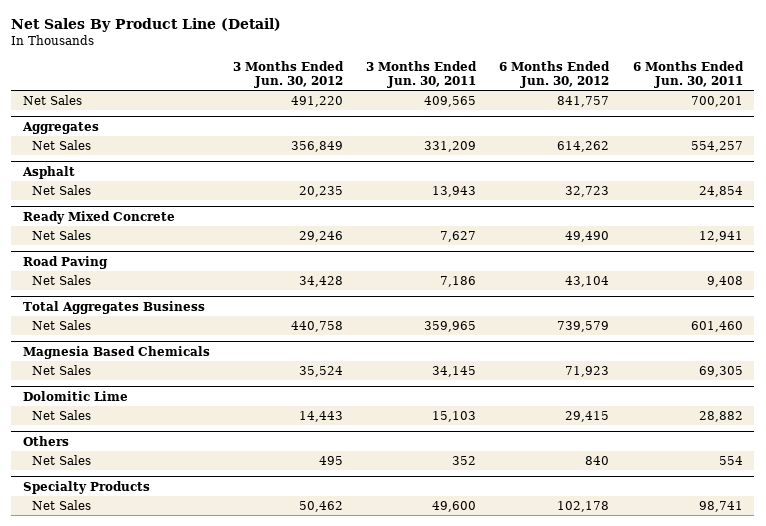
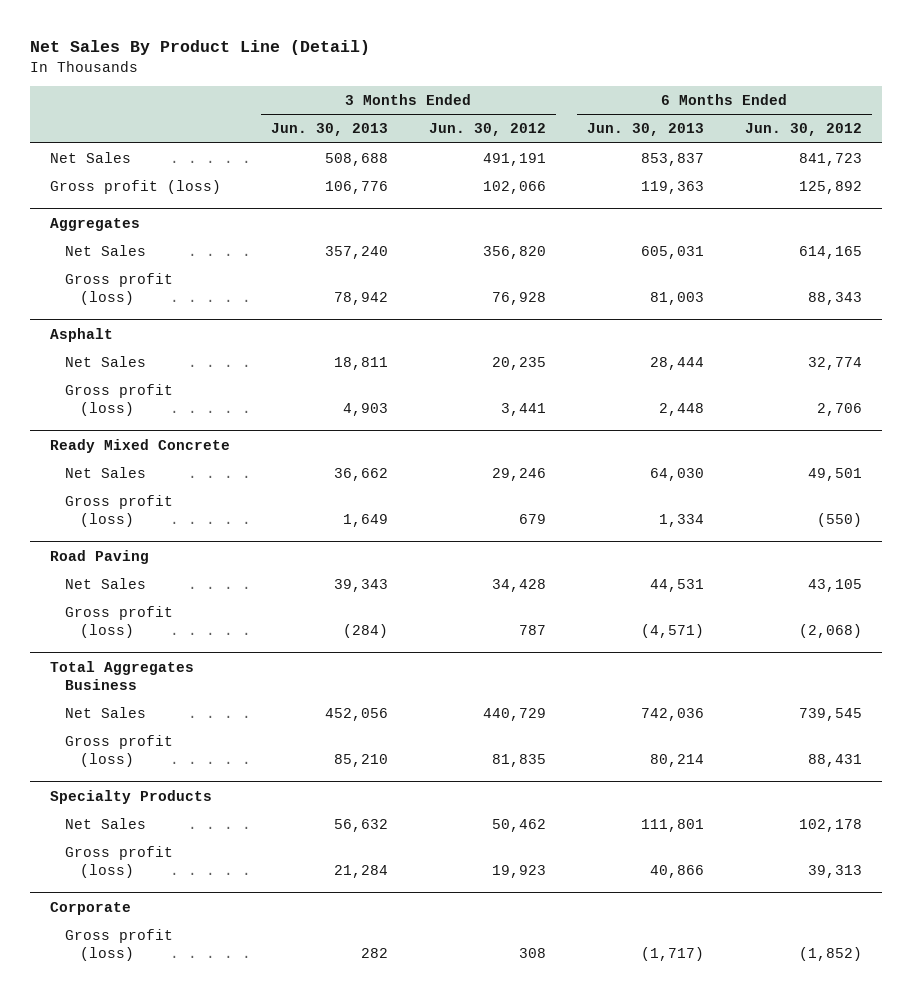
[366,60,478,88] 3 Months Ended Jun. 30, 2011 -> none
[632,60,744,88] 6 Months Ended Jun. 30, 2011 -> none
none -> [271,123,389,137] Jun. 30, 2013
none -> [586,123,704,137] Jun. 30, 2013
[291,95,344,107] 491,220 -> [482,152,546,166] 491,191
[557,95,610,107] 841,757 -> [798,152,862,166] 841,723
none -> [50,179,222,194] Gross profit (loss)
[291,140,344,152] 356,849 -> [482,245,546,259] 356,820
[557,140,610,152] 614,262 -> [798,245,862,259] 614,165
none -> [64,272,173,305] Gross profit (loss)
[565,185,610,197] 32,723 -> [807,356,862,370] 32,774
none -> [64,383,173,416] Gross profit (loss)
[565,230,610,242] 49,490 -> [807,467,862,481] 49,501
none -> [64,494,173,527] Gross profit (loss)
[565,275,610,287] 43,104 -> [807,578,862,592] 43,105
none -> [64,605,173,638] Gross profit (loss)
[22,345,210,359] Magnesia Based Chemicals -> none
[31,364,91,375] Net Sales -> none
[22,390,128,401] Dolomitic Lime -> none
[31,409,91,420] Net Sales -> none
[22,435,69,446] Others -> none
[31,454,91,465] Net Sales -> none
[291,320,344,332] 440,758 -> [482,707,546,721] 440,729
[557,320,610,332] 739,579 -> [798,707,862,721] 739,545
none -> [64,734,173,767] Gross profit (loss)
none -> [64,845,173,878] Gross profit (loss)
none -> [50,901,132,915] Corporate
none -> [64,928,173,961] Gross profit (loss)

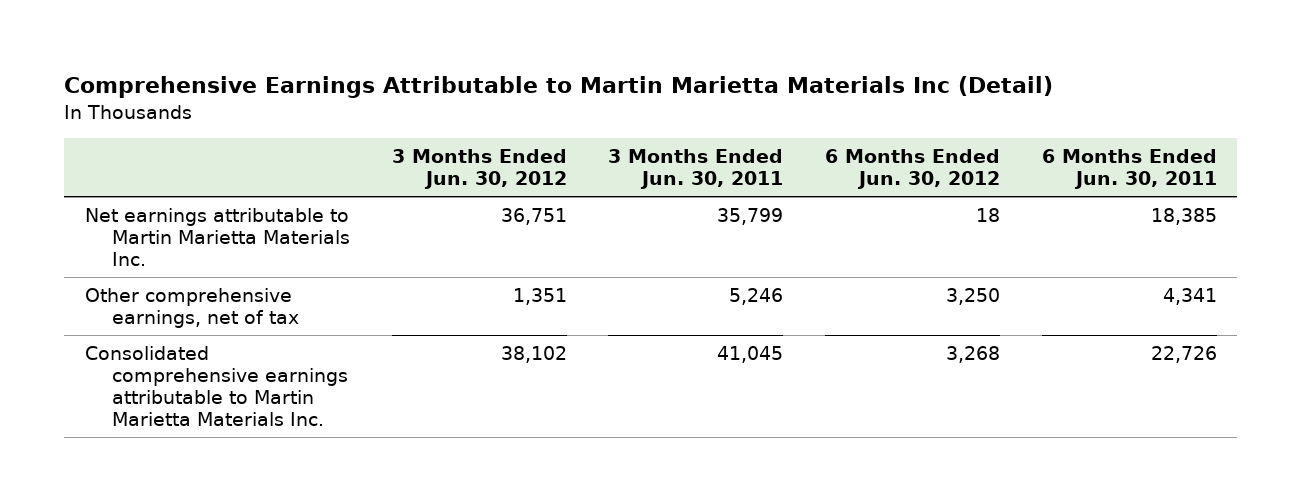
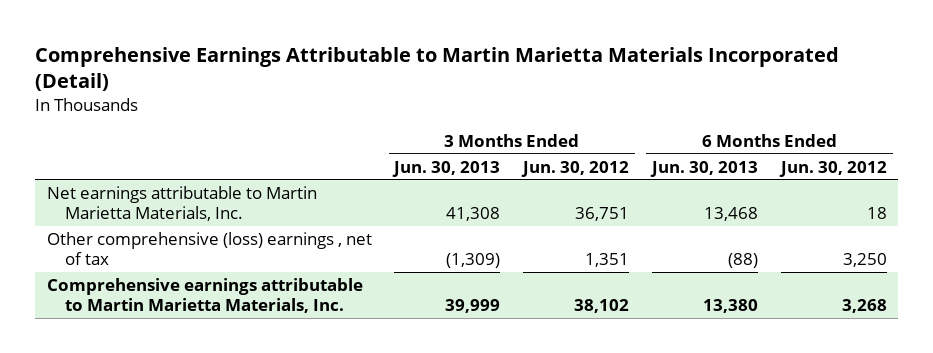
[63,76,1053,99] Comprehensive Earnings Attributable to Martin Marietta Materials Inc (Detail) -> [35,46,840,92] Comprehensive Earnings Attributable to Martin Marietta Materials Incorporated (Detail)
[608,148,784,189] 3 Months Ended Jun. 30, 2011 -> none
[1041,148,1217,189] 6 Months Ended Jun. 30, 2011 -> none
none -> [392,160,501,177] Jun. 30, 2013
none -> [650,160,759,177] Jun. 30, 2013
[84,207,351,267] Net earnings attributable to Martin Marietta Materials Inc. -> [46,185,317,222] Net earnings attributable to Martin Marietta Materials, Inc.
[84,287,300,328] Other comprehensive earnings, net of tax -> [46,231,372,266] Other comprehensive (loss) earnings , net of tax
[84,345,349,427] Consolidated comprehensive earnings attributable to Martin Marietta Materials Inc. -> [46,277,363,314] Comprehensive earnings attributable to Martin Marietta Materials, Inc.

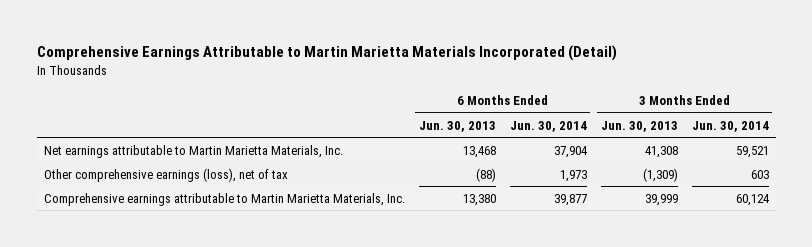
[521,160,630,177] Jun. 30, 2012 -> none
[778,160,887,177] Jun. 30, 2012 -> none
none -> [509,120,587,132] Jun. 30, 2014
none -> [691,120,769,132] Jun. 30, 2014
[46,231,372,266] Other comprehensive (loss) earnings , net of tax -> [43,167,288,182] Other comprehensive earnings (loss), net of tax

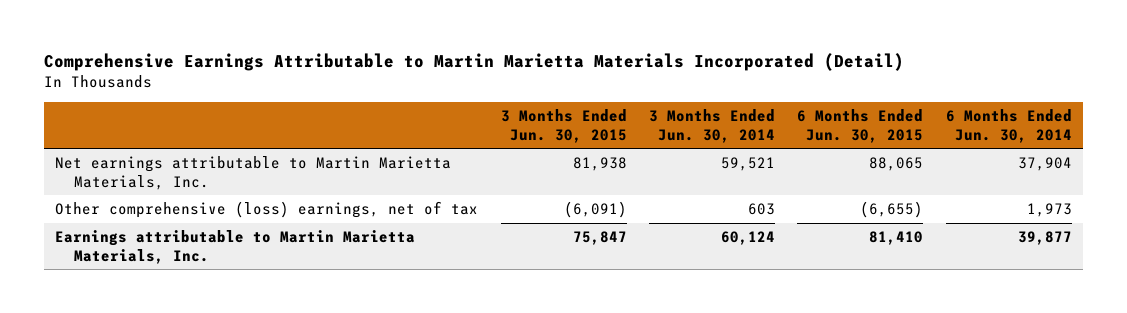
[418,120,496,132] Jun. 30, 2013 -> none
[600,120,678,132] Jun. 30, 2013 -> none
none -> [500,108,627,143] 3 Months Ended Jun. 30, 2015
none -> [797,108,924,143] 6 Months Ended Jun. 30, 2015
[43,167,288,182] Other comprehensive earnings (loss), net of tax -> [55,200,479,218] Other comprehensive (loss) earnings, net of tax
[43,192,405,206] Comprehensive earnings attributable to Martin Marietta Materials, Inc. -> [55,229,416,264] Earnings attributable to Martin Marietta Materials, Inc.

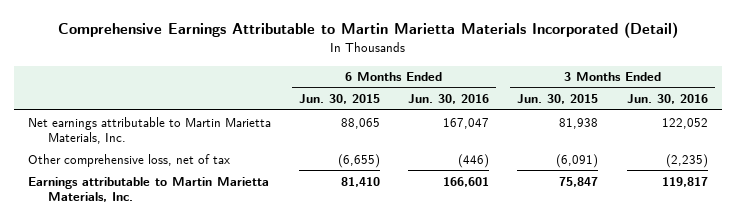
[648,108,775,143] 3 Months Ended Jun. 30, 2014 -> none
[945,108,1072,143] 6 Months Ended Jun. 30, 2014 -> none
none -> [408,94,490,105] Jun. 30, 2016
none -> [626,94,708,105] Jun. 30, 2016
[55,200,479,218] Other comprehensive (loss) earnings, net of tax -> [28,153,231,167] Other comprehensive loss, net of tax

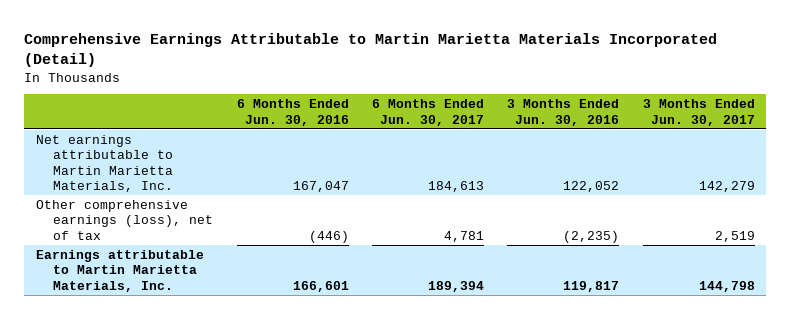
[299,94,381,105] Jun. 30, 2015 -> none
[517,94,599,105] Jun. 30, 2015 -> none
none -> [371,99,484,126] 6 Months Ended Jun. 30, 2017
none -> [642,99,755,126] 3 Months Ended Jun. 30, 2017
[28,153,231,167] Other comprehensive loss, net of tax -> [36,199,214,240] Other comprehensive earnings (loss), net of tax

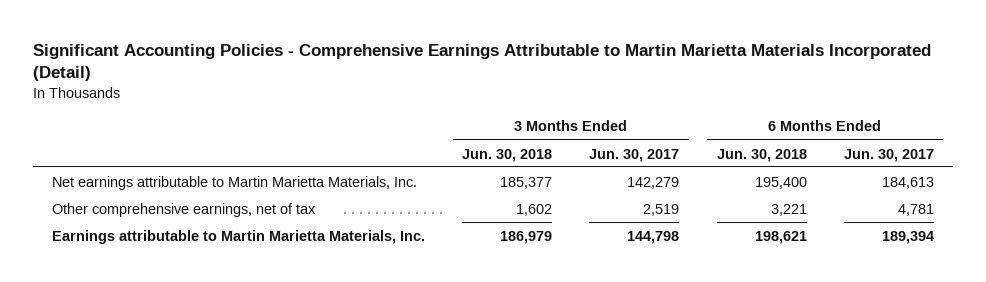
[24,33,718,68] Comprehensive Earnings Attributable to Martin Marietta Materials Incorporated (Detail) -> [32,43,931,82] Significant Accounting Policies - Comprehensive Earnings Attributable to Martin Marietta Materials Incorporated (Detail)
[236,99,349,126] 6 Months Ended Jun. 30, 2016 -> none
[507,99,620,126] 3 Months Ended Jun. 30, 2016 -> none
none -> [461,148,552,162] Jun. 30, 2018
none -> [716,148,807,162] Jun. 30, 2018
[36,199,214,240] Other comprehensive earnings (loss), net of tax -> [51,202,316,217] Other comprehensive earnings, net of tax

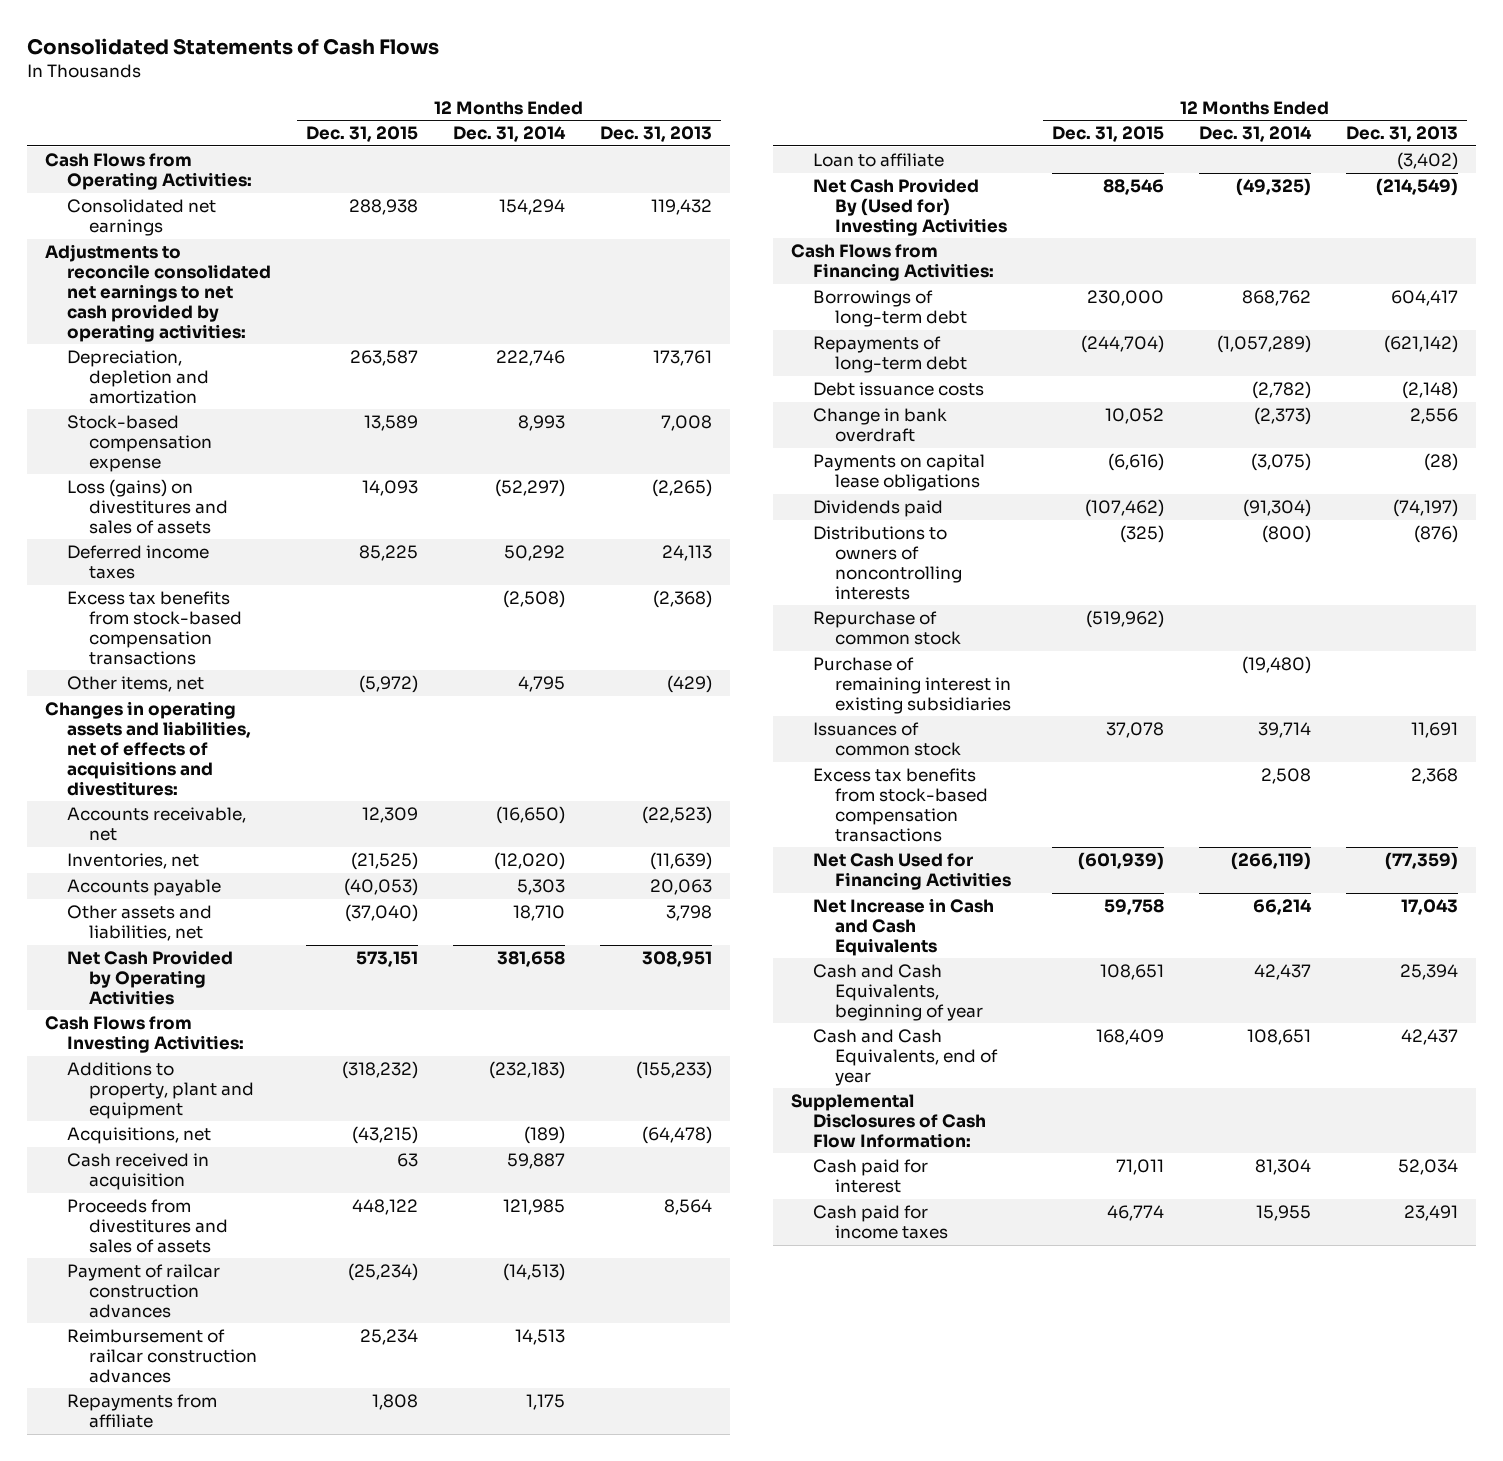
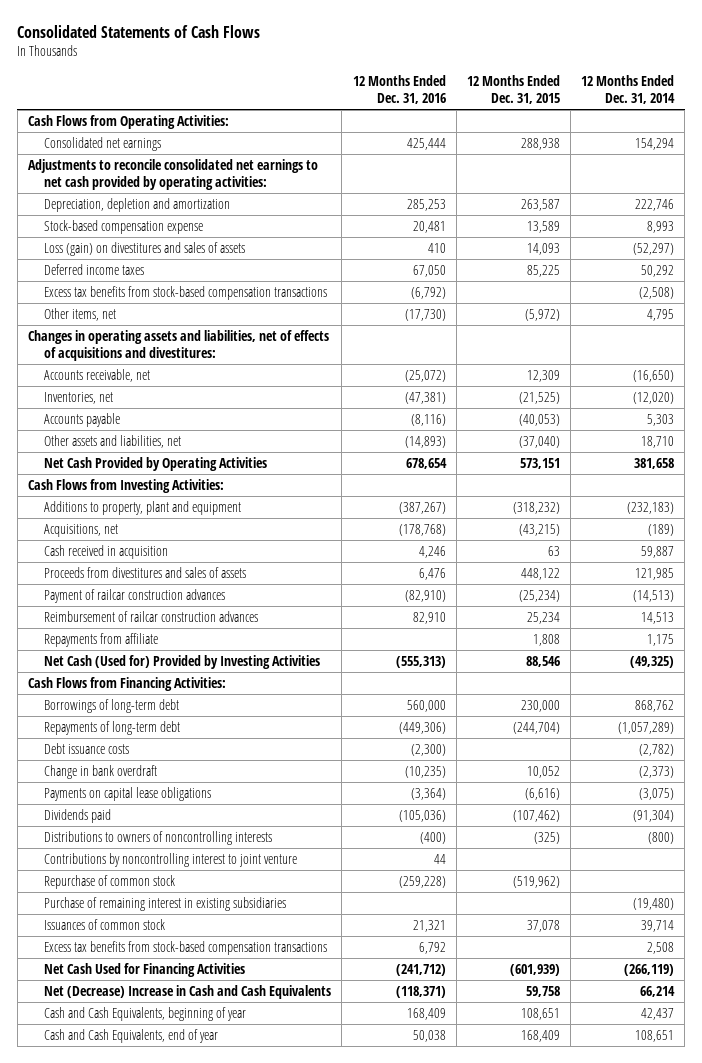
[600,126,713,143] Dec. 31, 2013 -> none
none -> [352,74,446,104] 12 Months Ended Dec. 31, 2016
[67,479,229,534] Loss (gains) on divestitures and sales of assets -> [44,241,246,256] Loss (gain) on divestitures and sales of assets
[813,153,945,168] Loan to affiliate -> none
[813,178,1008,236] Net Cash Provided By (Used for) Investing Activities -> [44,654,321,669] Net Cash (Used for) Provided by Investing Activities
none -> [44,852,298,867] Contributions by noncontrolling interest to joint venture
[813,898,995,956] Net Increase in Cash and Cash Equivalents -> [44,984,332,999] Net (Decrease) Increase in Cash and Cash Equivalents
[790,1094,987,1148] Supplemental Disclosures of Cash Flow Information: -> none
[813,1159,929,1194] Cash paid for interest -> none
[813,1205,949,1240] Cash paid for income taxes -> none

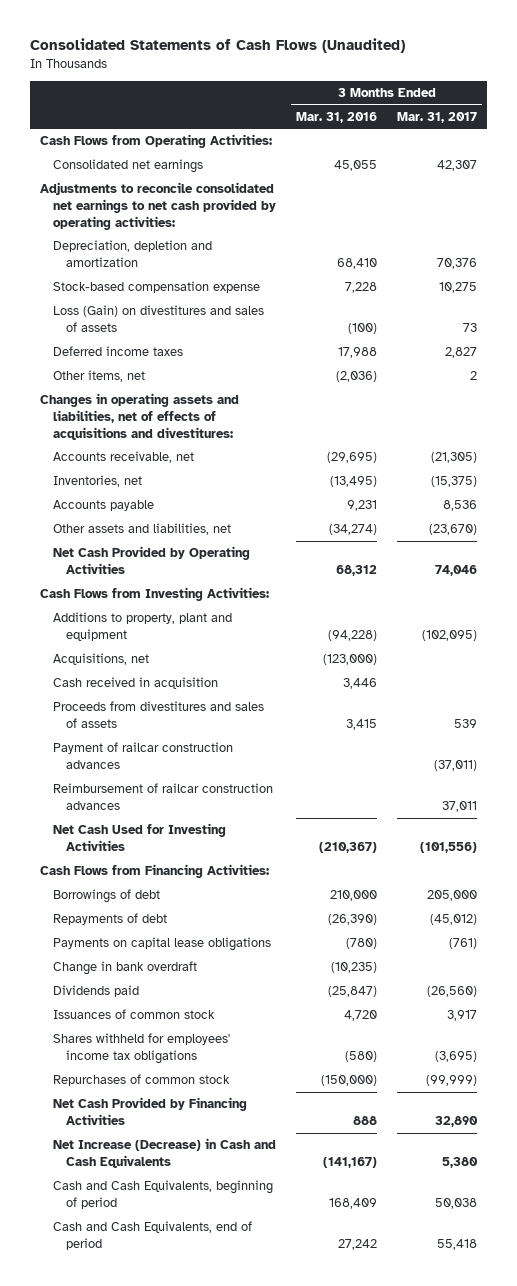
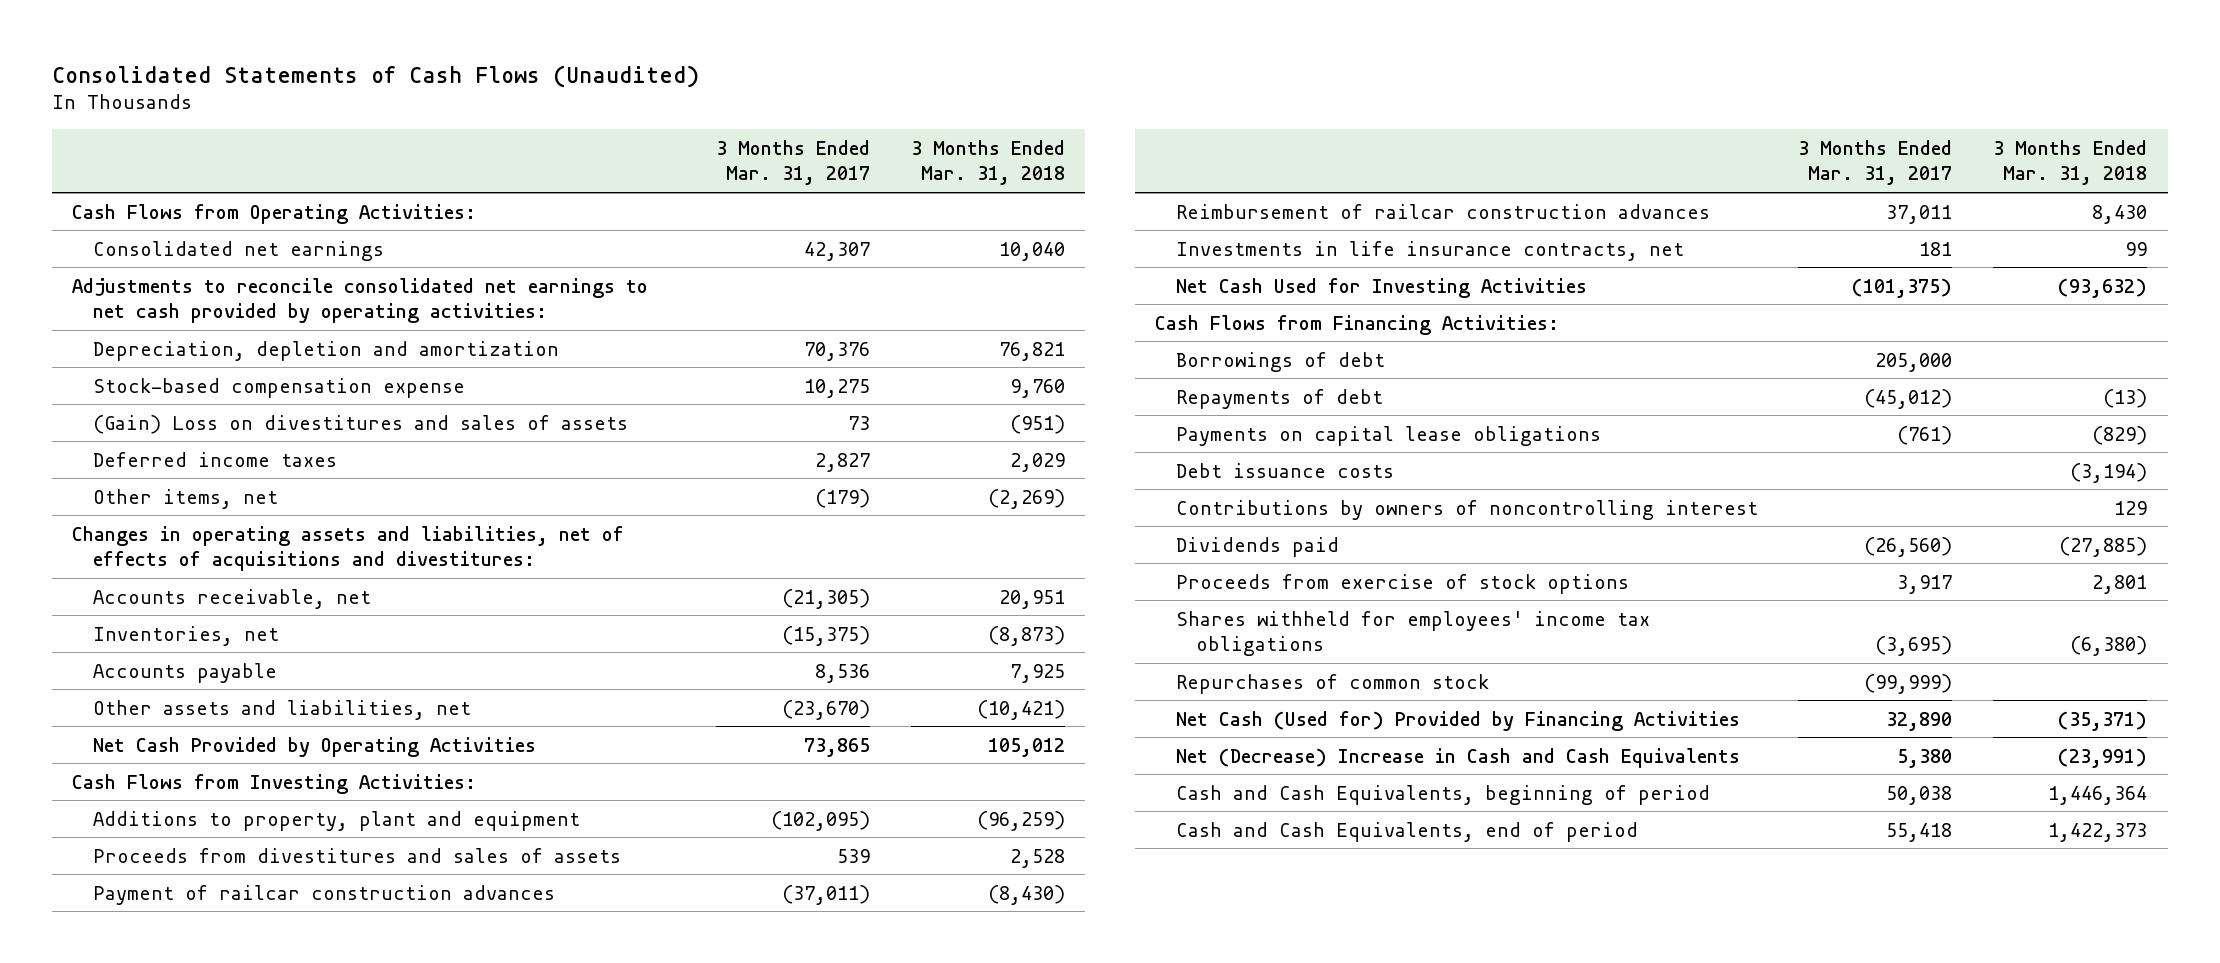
[296,111,378,123] Mar. 31, 2016 -> none
none -> [910,139,1065,186] 3 Months Ended Mar. 31, 2018
[52,305,264,333] Loss (Gain) on divestitures and sales of assets -> [92,414,628,434] (Gain) Loss on divestitures and sales of assets
[470,371,478,381] 2 -> [814,488,870,508] (179)
[435,565,478,577] 74,046 -> [803,737,870,757] 73,865
[52,653,149,666] Acquisitions, net -> none
[52,677,218,690] Cash received in acquisition -> none
none -> [1175,240,1684,261] Investments in life insurance contracts, net
[420,842,478,854] (101,556) -> [1852,277,1953,298] (101,375)
[52,961,197,976] Change in bank overdraft -> none
none -> [1175,462,1394,478] Debt issuance costs
none -> [1175,499,1758,520] Contributions by owners of noncontrolling interest
[52,1009,215,1020] Issuances of common stock -> [1175,573,1629,594] Proceeds from exercise of stock options
[52,1097,247,1126] Net Cash Provided by Financing Activities -> [1175,710,1740,731] Net Cash (Used for) Provided by Financing Activities
[52,1138,276,1169] Net Increase (Decrease) in Cash and Cash Equivalents -> [1175,747,1740,768] Net (Decrease) Increase in Cash and Cash Equivalents

